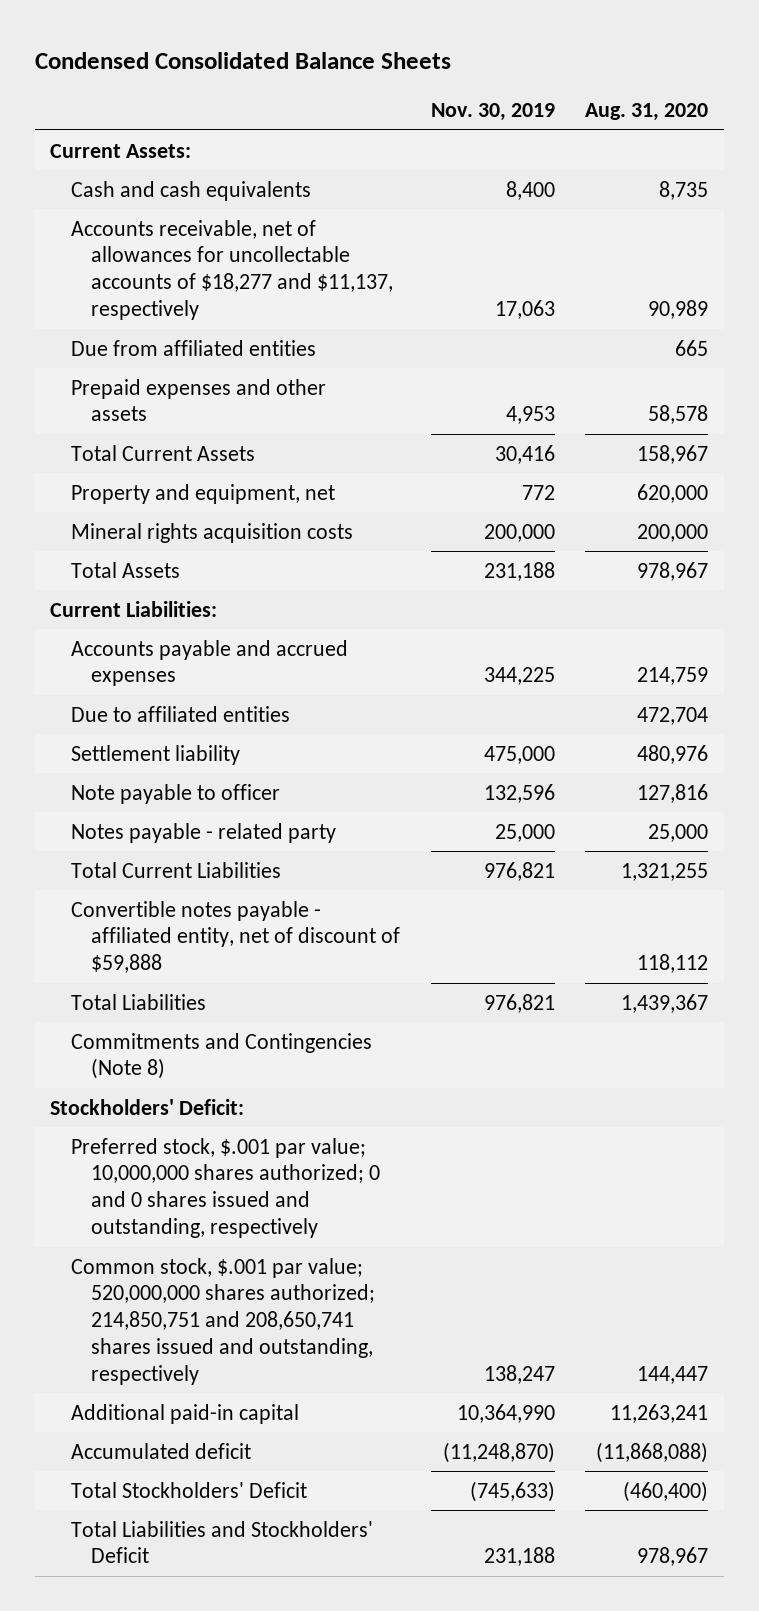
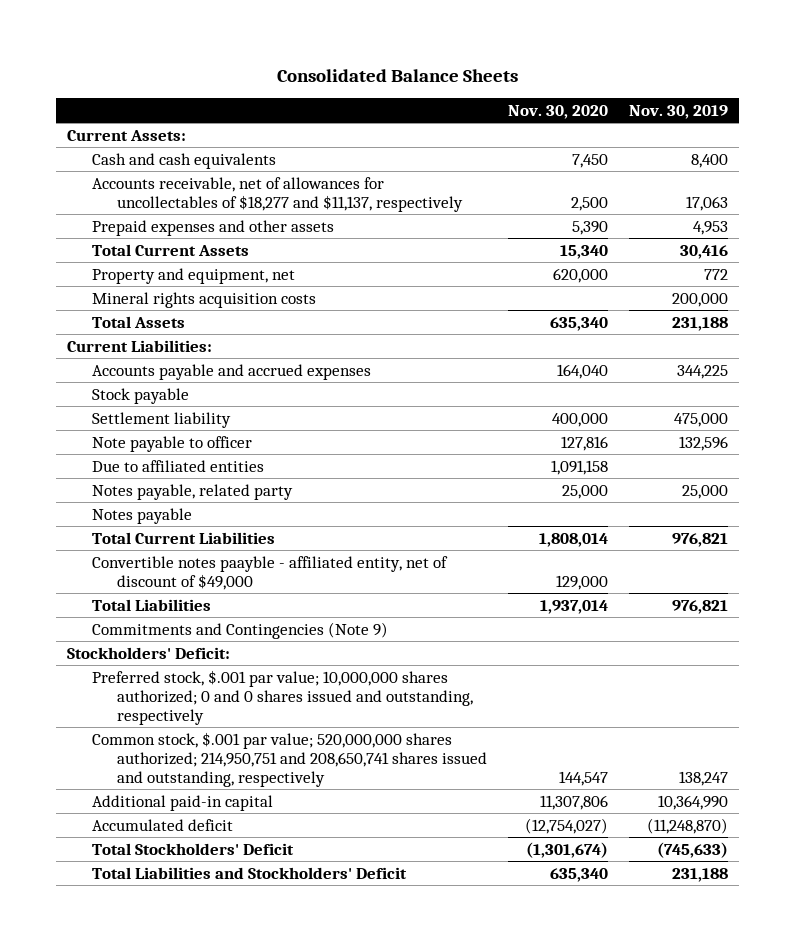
[35,51,452,69] Condensed Consolidated Balance Sheets -> [276,68,518,82] Consolidated Balance Sheets
[585,103,709,122] Aug. 31, 2020 -> none
none -> [508,104,609,119] Nov. 30, 2020
[70,339,316,356] Due from affiliated entities -> none
[70,219,394,321] Accounts receivable, net of allowances for uncollectable accounts of $18,277 and $11,137, respectively -> [91,176,464,212] Accounts receivable, net of allowances for uncollectables of $18,277 and $11,137, respectively
none -> [91,387,189,404] Stock payable
[70,705,290,722] Due to affiliated entities -> [91,459,264,472] Due to affiliated entities
[70,822,336,843] Notes payable - related party -> [91,483,293,500] Notes payable, related party
none -> [91,507,192,524] Notes payable
[70,900,401,974] Convertible notes payable - affiliated entity, net of discount of $59,888 -> [91,555,448,590] Convertible notes paayble - affiliated entity, net of discount of $49,000
[70,1032,372,1080] Commitments and Contingencies (Note 8) -> [91,621,388,639] Commitments and Contingencies (Note 9)
[70,1257,376,1385] Common stock, $.001 par value; 520,000,000 shares authorized; 214,850,751 and 208,650,741 shares issued and outstanding, respectively -> [91,731,488,788] Common stock, $.001 par value; 520,000,000 shares authorized; 214,950,751 and 208,650,741 shares issued and outstanding, respectively

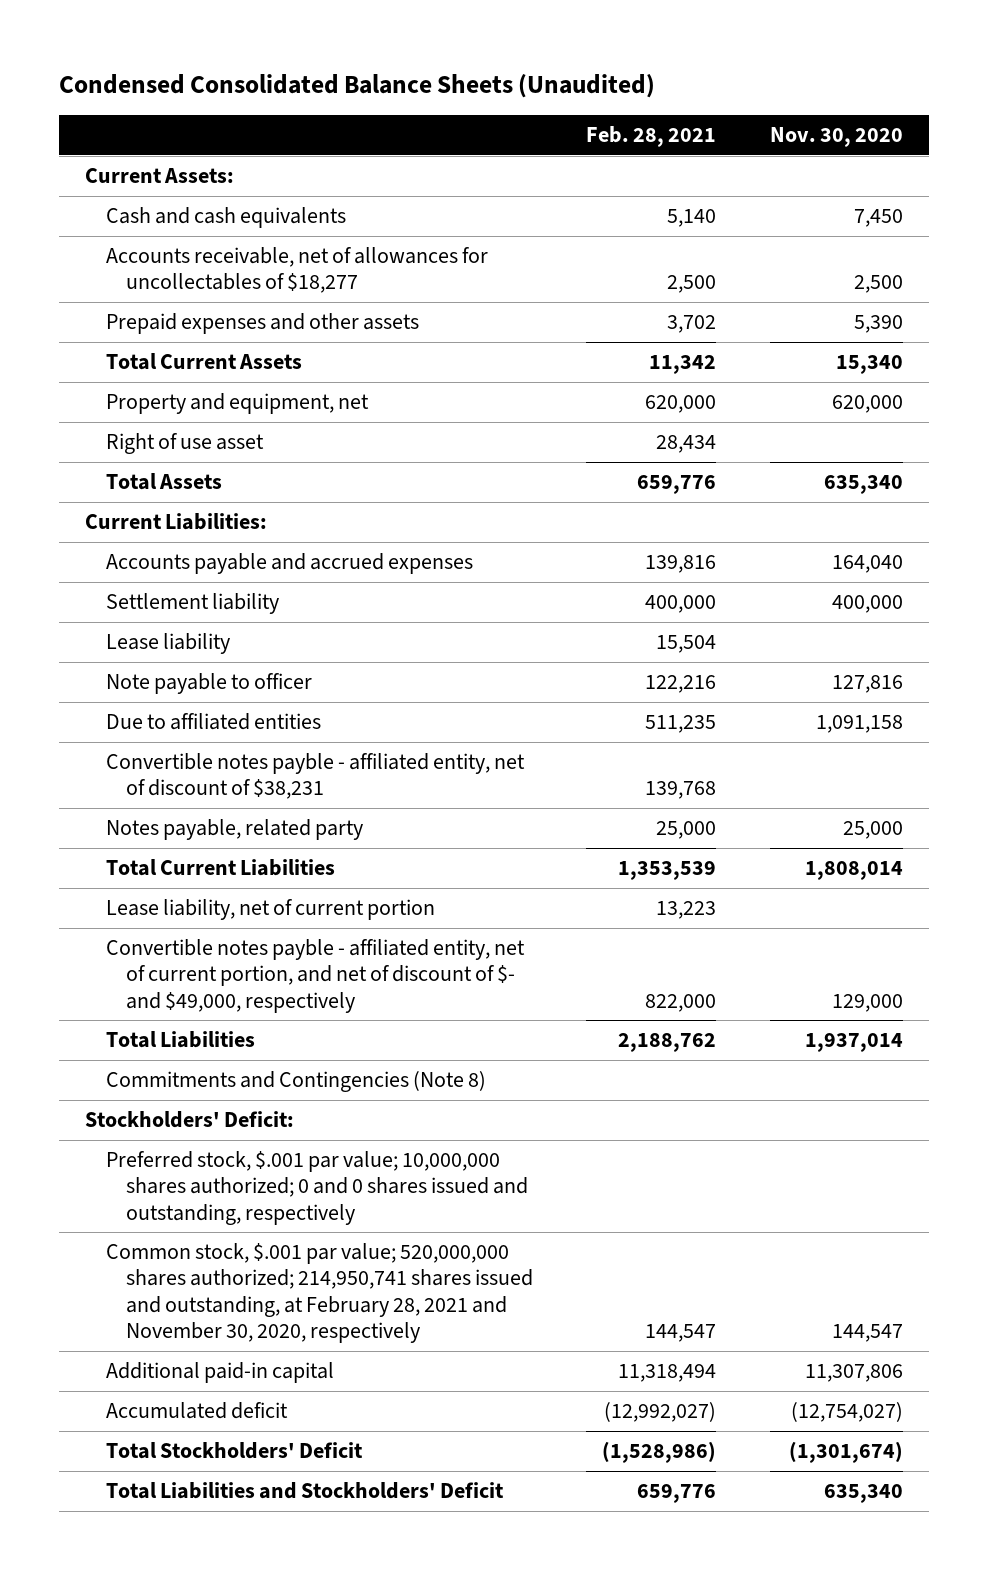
[276,68,518,82] Consolidated Balance Sheets -> [58,74,655,99] Condensed Consolidated Balance Sheets (Unaudited)
[629,104,729,119] Nov. 30, 2019 -> none
none -> [586,126,717,148] Feb. 28, 2021
[91,176,464,212] Accounts receivable, net of allowances for uncollectables of $18,277 and $11,137, respectively -> [105,247,488,294] Accounts receivable, net of allowances for uncollectables of $18,277
[91,291,316,308] Mineral rights acquisition costs -> none
none -> [105,433,264,455] Right of use asset
[91,387,189,404] Stock payable -> none
none -> [105,633,230,655] Lease liability
none -> [105,753,525,800] Convertible notes payble - affiliated entity, net of discount of $38,231
[91,507,192,524] Notes payable -> none
none -> [105,899,435,921] Lease liability, net of current portion
[91,555,448,590] Convertible notes paayble - affiliated entity, net of discount of $49,000 -> [105,939,525,1013] Convertible notes payble - affiliated entity, net of current portion, and net of discount of $- and $49,000, respectively
[91,621,388,639] Commitments and Contingencies (Note 9) -> [105,1071,486,1093] Commitments and Contingencies (Note 8)
[91,731,488,788] Common stock, $.001 par value; 520,000,000 shares authorized; 214,950,751 and 208,650,741 shares issued and outstanding, respectively -> [105,1243,534,1344] Common stock, $.001 par value; 520,000,000 shares authorized; 214,950,741 shares issued and outstanding, at February 28, 2021 and November 30, 2020, respectively

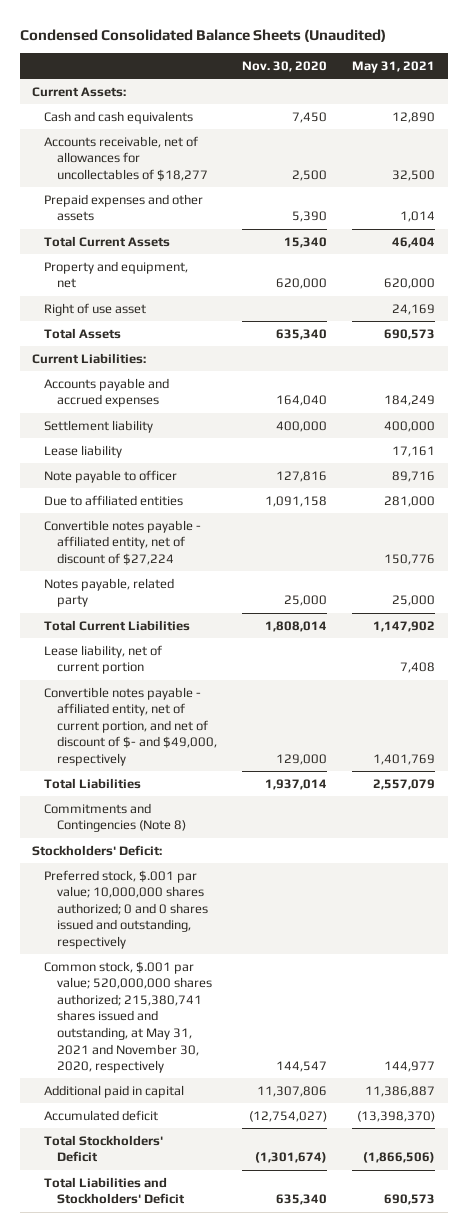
[586,126,717,148] Feb. 28, 2021 -> none
none -> [352,61,436,74] May 31, 2021
[105,753,525,800] Convertible notes payble - affiliated entity, net of discount of $38,231 -> [44,519,202,565] Convertible notes payable - affiliated entity, net of discount of $27,224
[105,939,525,1013] Convertible notes payble - affiliated entity, net of current portion, and net of discount of $- and $49,000, respectively -> [44,686,217,767] Convertible notes payable - affiliated entity, net of current portion, and net of discount of $- and $49,000, respectively
[105,1243,534,1344] Common stock, $.001 par value; 520,000,000 shares authorized; 214,950,741 shares issued and outstanding, at February 28, 2021 and November 30, 2020, respectively -> [44,960,212,1074] Common stock, $.001 par value; 520,000,000 shares authorized; 215,380,741 shares issued and outstanding, at May 31, 2021 and November 30, 2020, respectively
[105,1362,334,1384] Additional paid-in capital -> [44,1084,185,1098] Additional paid in capital

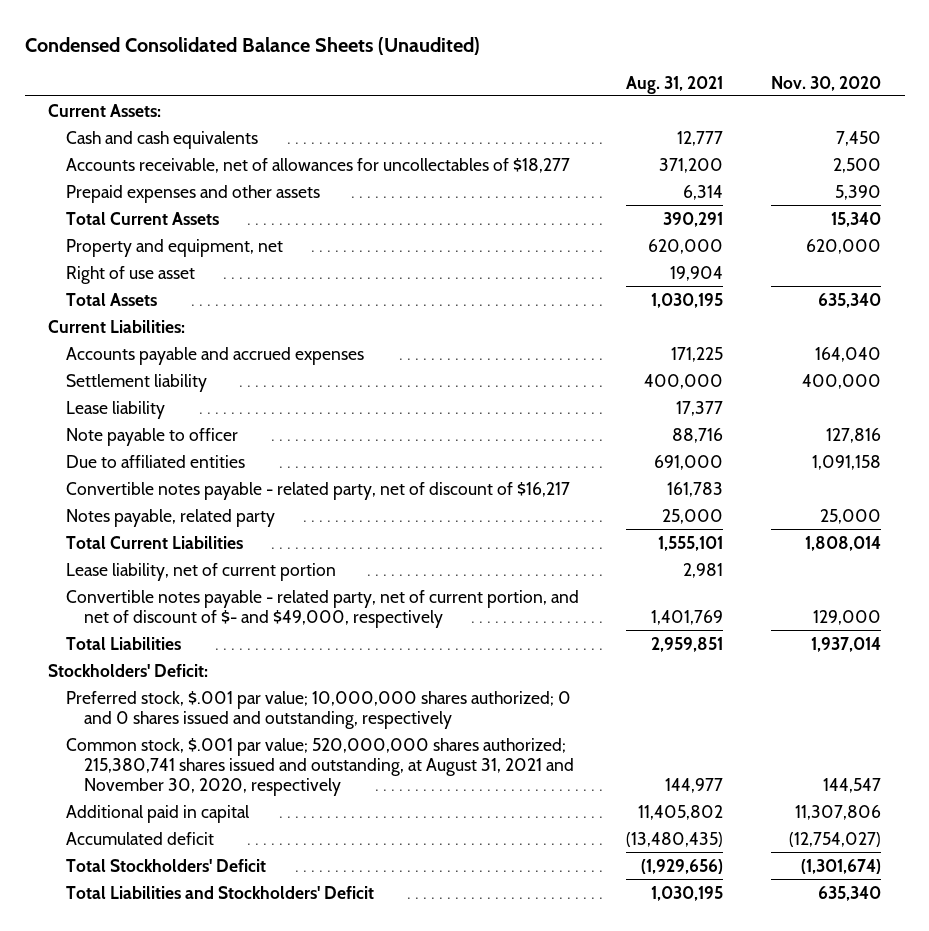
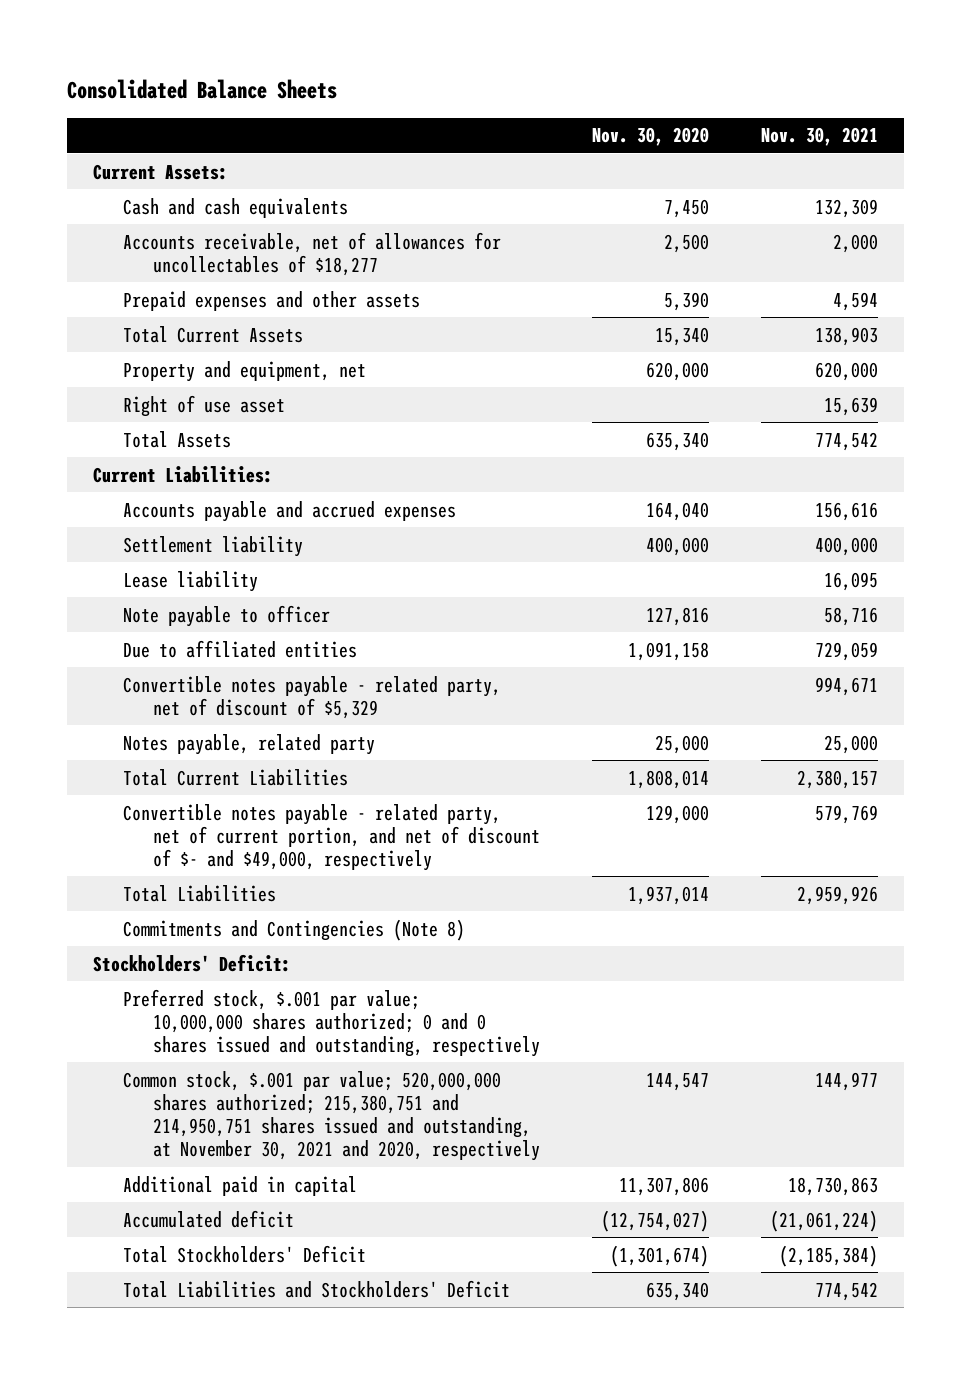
[24,36,480,55] Condensed Consolidated Balance Sheets (Unaudited) -> [66,78,337,99] Consolidated Balance Sheets
[626,75,724,94] Aug. 31, 2021 -> none
none -> [760,127,878,147] Nov. 30, 2021
[66,481,571,500] Convertible notes payable - related party, net of discount of $16,217 -> [122,675,501,719] Convertible notes payable - related party, net of discount of $5,329
[66,562,337,581] Lease liability, net of current portion -> none
none -> [122,918,465,941] Commitments and Contingencies (Note 8)
[66,737,574,797] Common stock, $.001 par value; 520,000,000 shares authorized; 215,380,741 shares issued and outstanding, at August 31, 2021 and November 30, 2020, respectively -> [122,1070,540,1161] Common stock, $.001 par value; 520,000,000 shares authorized; 215,380,751 and 214,950,751 shares issued and outstanding, at November 30, 2021 and 2020, respectively

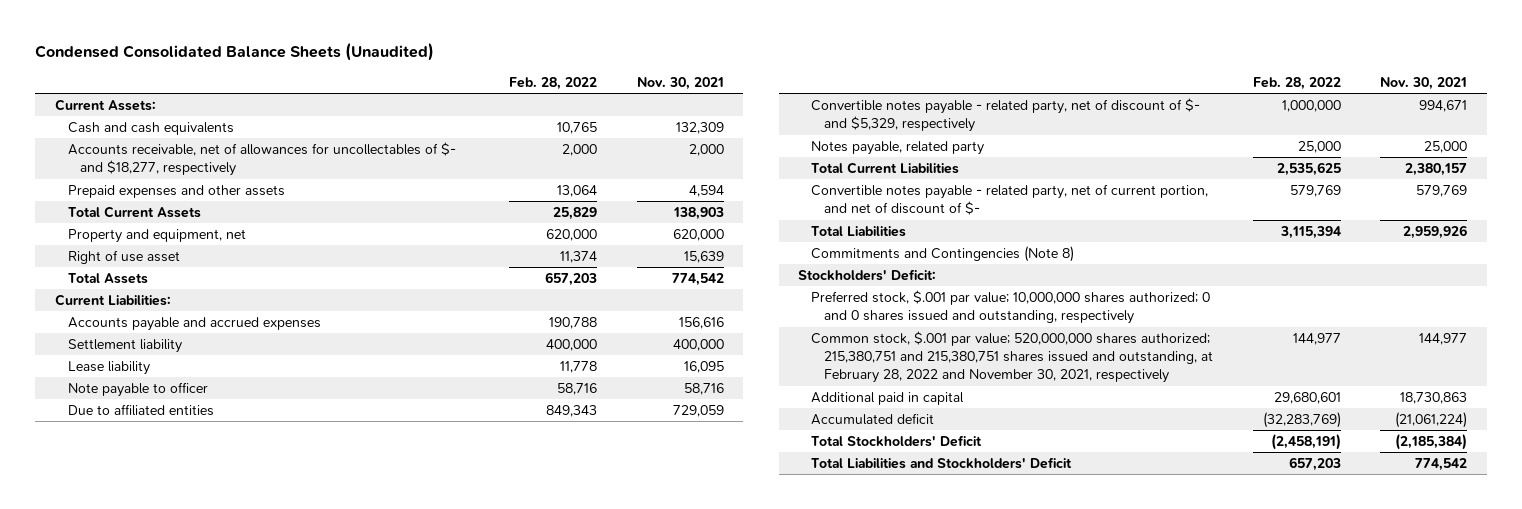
[66,78,337,99] Consolidated Balance Sheets -> [34,42,434,61] Condensed Consolidated Balance Sheets (Unaudited)
[591,127,709,147] Nov. 30, 2020 -> none
none -> [508,76,597,90] Feb. 28, 2022
[122,231,501,276] Accounts receivable, net of allowances for uncollectables of $18,277 -> [67,142,456,177] Accounts receivable, net of allowances for uncollectables of $- and $18,277, respectively
[122,675,501,719] Convertible notes payable - related party, net of discount of $5,329 -> [811,98,1201,133] Convertible notes payable - related party, net of discount of $- and $5,329, respectively
[122,803,540,871] Convertible notes payable - related party, net of current portion, and net of discount of $- and $49,000, respectively -> [811,184,1209,216] Convertible notes payable - related party, net of current portion, and net of discount of $-
[122,1070,540,1161] Common stock, $.001 par value; 520,000,000 shares authorized; 215,380,751 and 214,950,751 shares issued and outstanding, at November 30, 2021 and 2020, respectively -> [811,331,1214,384] Common stock, $.001 par value; 520,000,000 shares authorized; 215,380,751 and 215,380,751 shares issued and outstanding, at February 28, 2022 and November 30, 2021, respectively

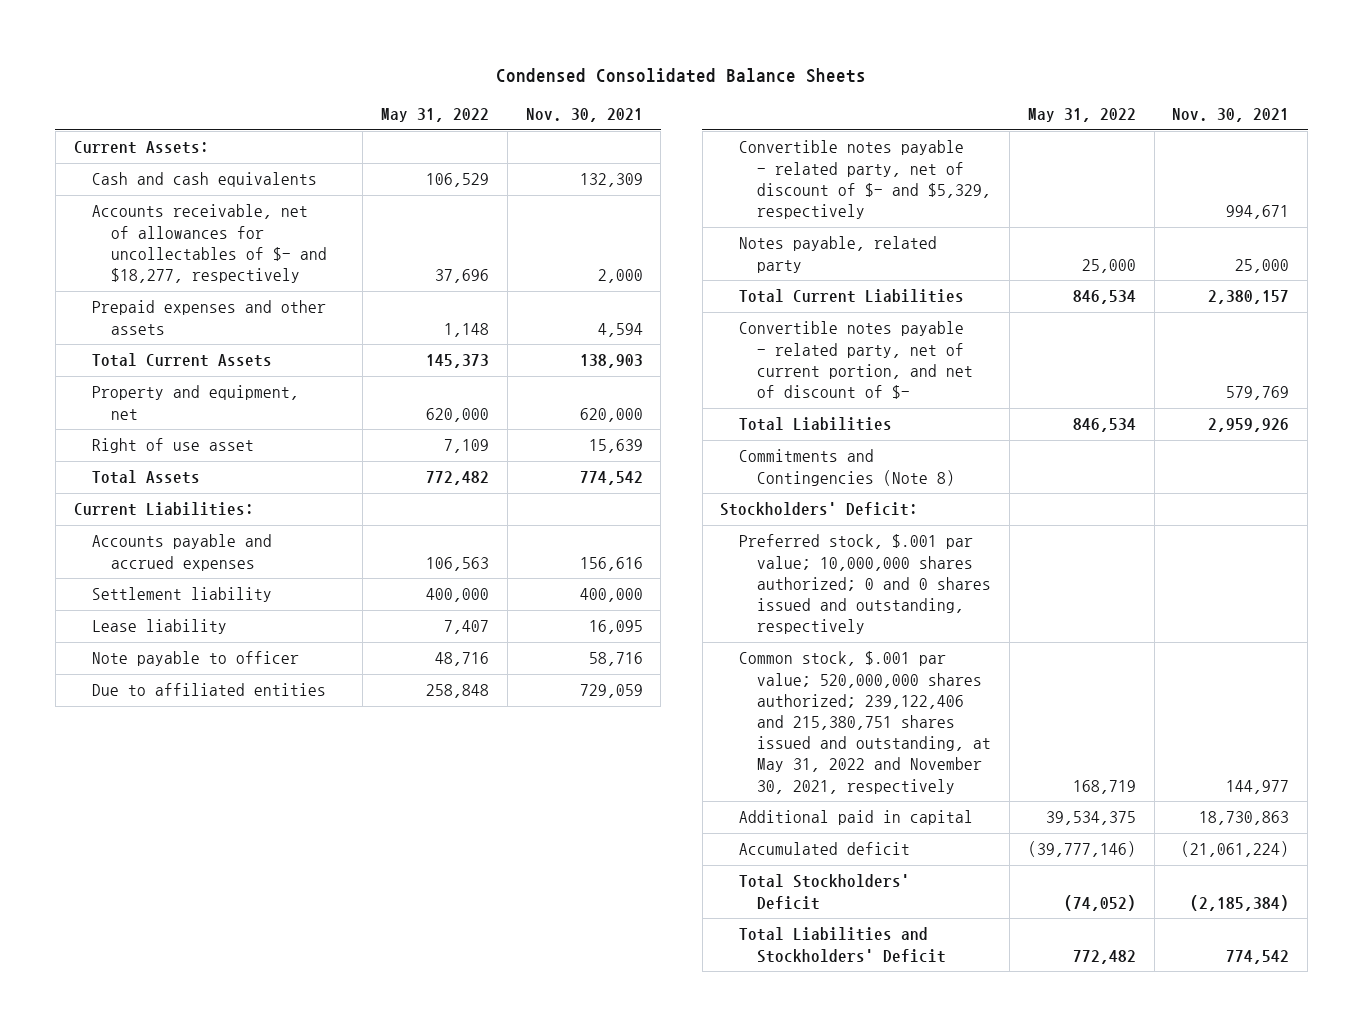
[34,42,434,61] Condensed Consolidated Balance Sheets (Unaudited) -> [496,68,867,84] Condensed Consolidated Balance Sheets
[508,76,597,90] Feb. 28, 2022 -> none
none -> [381,107,490,122] May 31, 2022
[811,331,1214,384] Common stock, $.001 par value; 520,000,000 shares authorized; 215,380,751 and 215,380,751 shares issued and outstanding, at February 28, 2022 and November 30, 2021, respectively -> [738,651,992,794] Common stock, $.001 par value; 520,000,000 shares authorized; 239,122,406 and 215,380,751 shares issued and outstanding, at May 31, 2022 and November 30, 2021, respectively

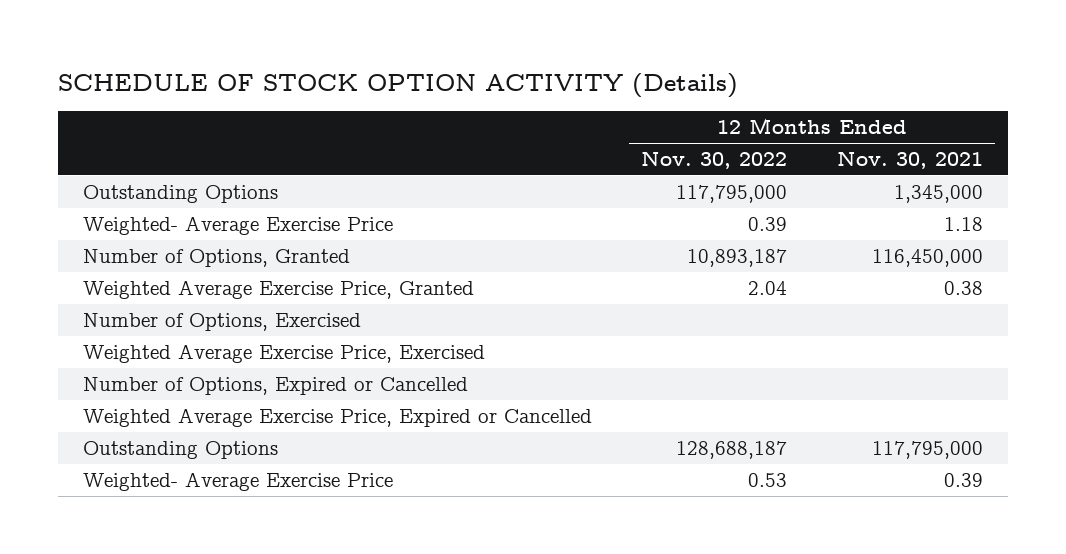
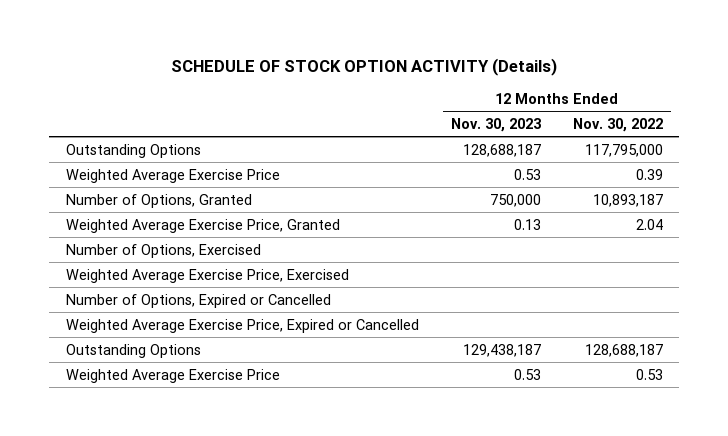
[836,151,983,170] Nov. 30, 2021 -> none
none -> [450,117,541,132] Nov. 30, 2023
[82,216,393,236] Weighted- Average Exercise Price -> [65,168,280,183] Weighted Average Exercise Price
[82,472,393,492] Weighted- Average Exercise Price -> [65,368,280,383] Weighted Average Exercise Price

